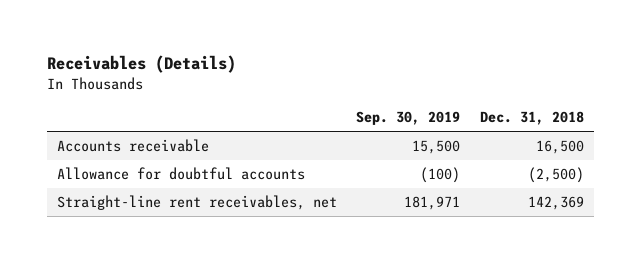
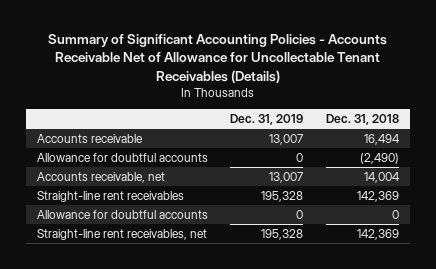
[46,55,236,74] Receivables (Details) -> [47,33,387,83] Summary of Significant Accounting Policies - Accounts Receivable Net of Allowance for Uncollectable Tenant Receivables (Details)
[356,111,461,126] Sep. 30, 2019 -> none
none -> [230,113,304,125] Dec. 31, 2019
[536,140,585,155] 16,500 -> [363,134,400,146] 16,494
[528,167,585,184] (2,500) -> [359,153,399,165] (2,490)
none -> [36,172,165,184] Accounts receivable, net
none -> [36,191,184,203] Straight-line rent receivables
none -> [36,210,208,220] Allowance for doubtful accounts

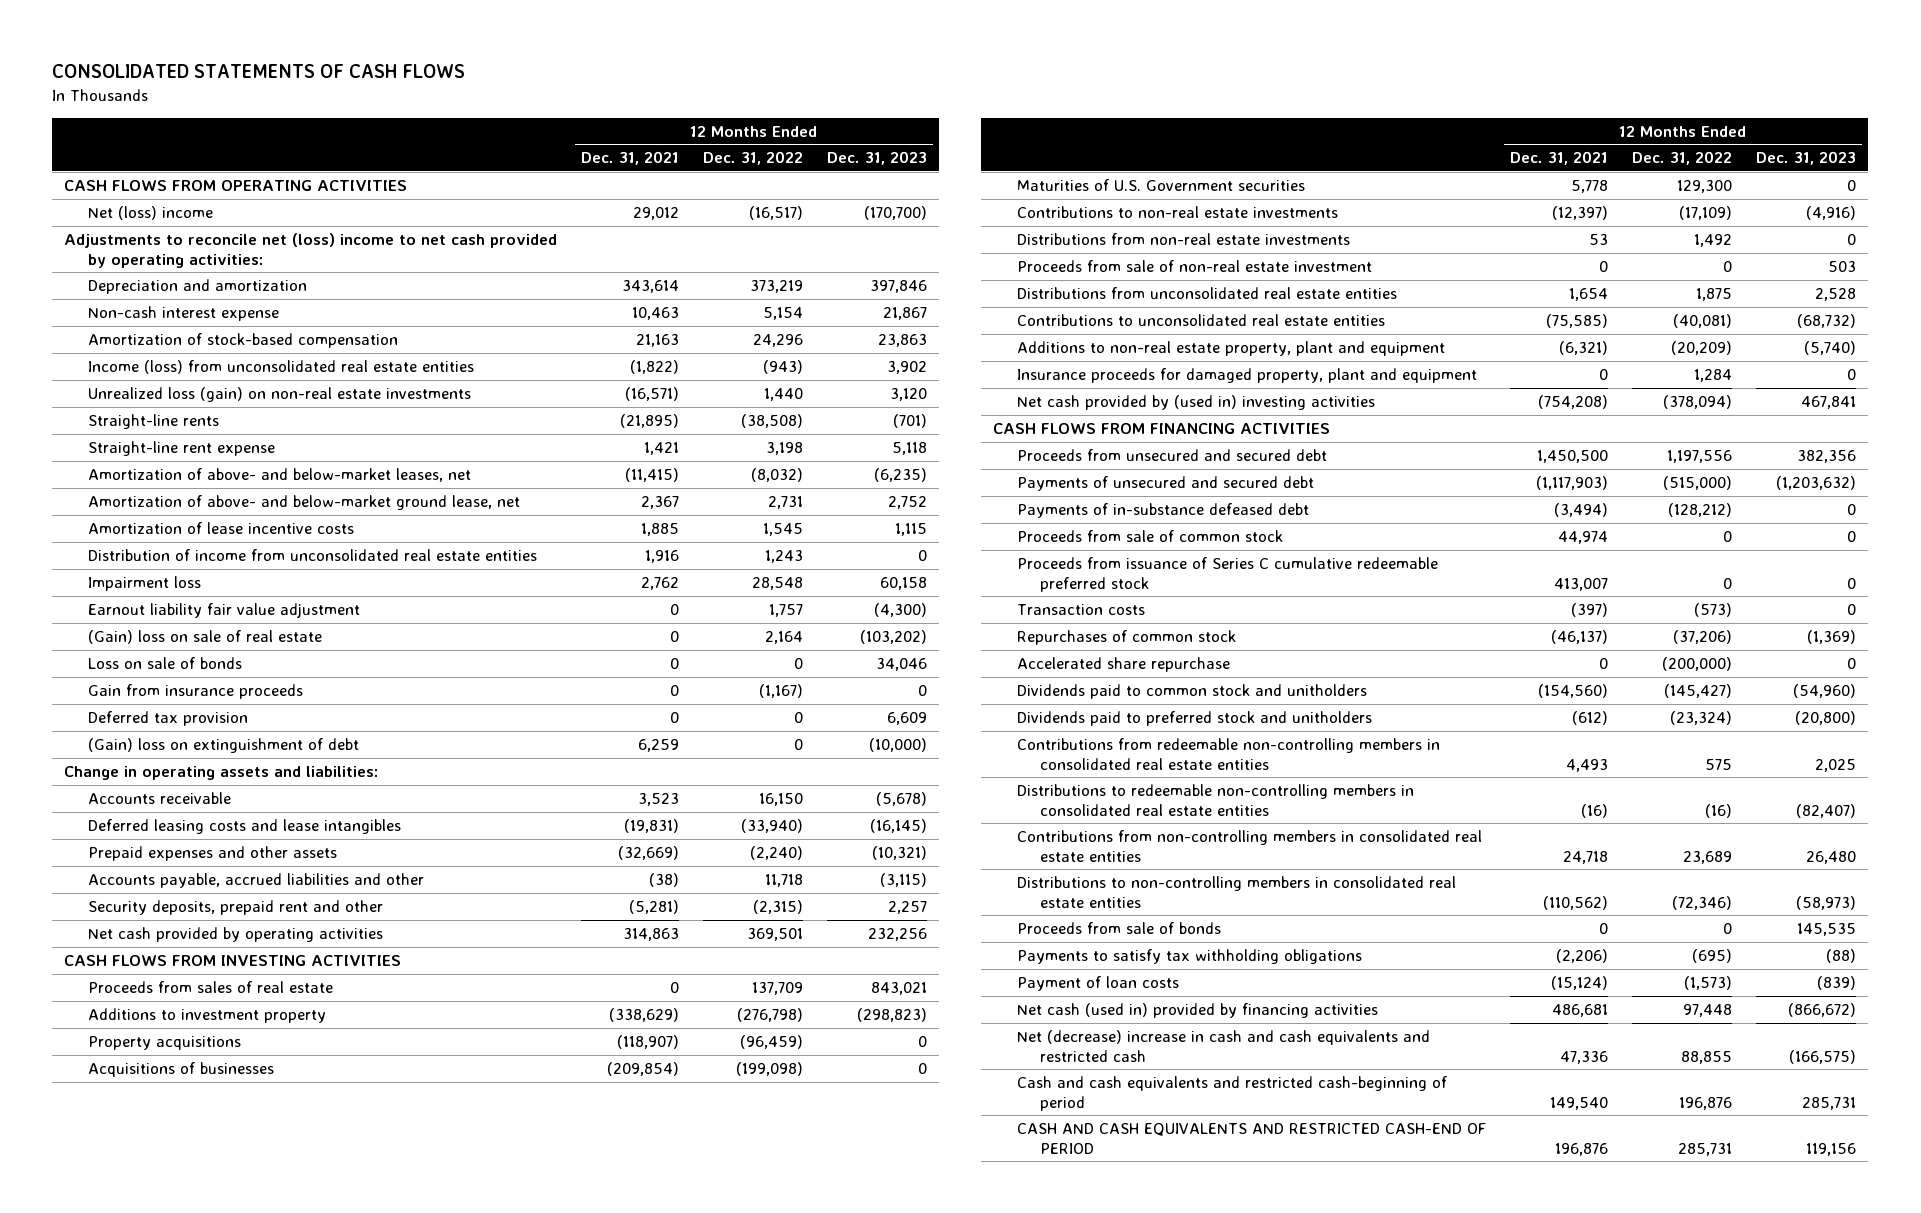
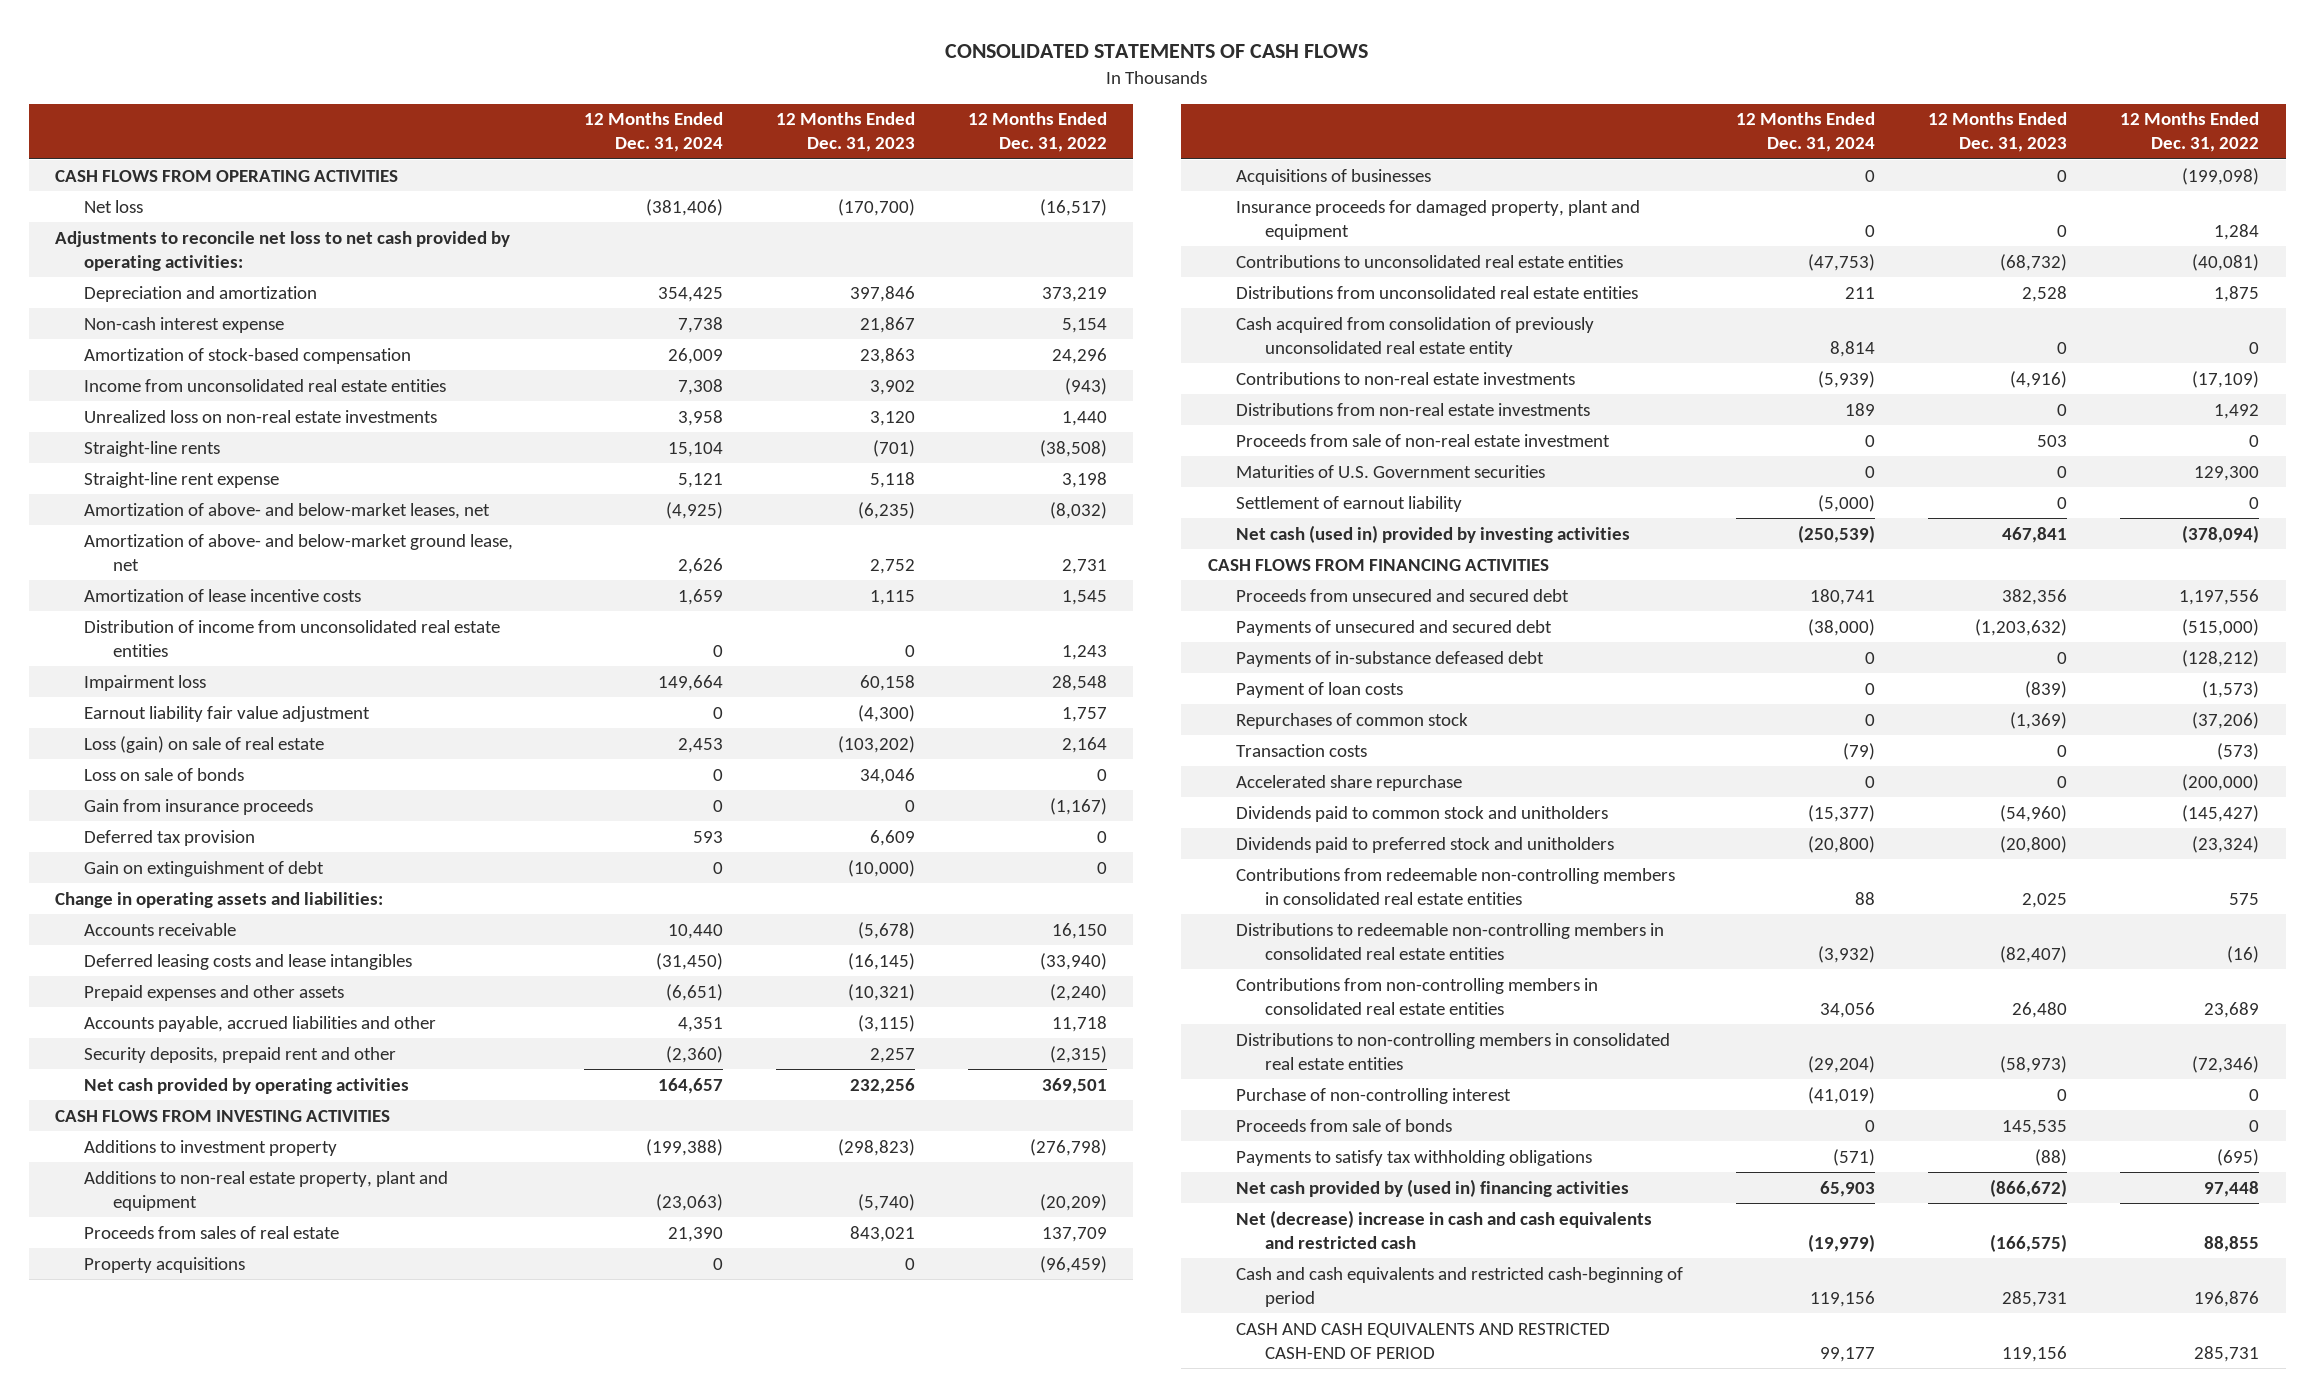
[581,151,680,166] Dec. 31, 2021 -> none
none -> [583,112,723,153] 12 Months Ended Dec. 31, 2024
[87,205,213,220] Net (loss) income -> [83,199,143,213] Net loss
[64,232,558,268] Adjustments to reconcile net (loss) income to net cash provided by operating activities: -> [55,230,511,271] Adjustments to reconcile net loss to net cash provided by operating activities:
[87,359,474,374] Income (loss) from unconsolidated real estate entities -> [83,378,446,392] Income from unconsolidated real estate entities
[87,386,471,402] Unrealized loss (gain) on non-real estate investments -> [83,409,437,423] Unrealized loss on non-real estate investments
[87,629,322,644] (Gain) loss on sale of real estate -> [83,735,324,753] Loss (gain) on sale of real estate
[87,737,359,753] (Gain) loss on extinguishment of debt -> [83,860,324,877] Gain on extinguishment of debt
[1016,340,1445,356] Additions to non-real estate property, plant and equipment -> [83,1170,448,1211] Additions to non-real estate property, plant and equipment
[87,980,333,993] Proceeds from sales of real estate -> [83,1225,339,1239] Proceeds from sales of real estate
[1016,367,1477,383] Insurance proceeds for damaged property, plant and equipment -> [1236,199,1641,240] Insurance proceeds for damaged property, plant and equipment
[1016,313,1385,326] Contributions to unconsolidated real estate entities -> [1236,254,1624,268] Contributions to unconsolidated real estate entities
[1016,286,1397,299] Distributions from unconsolidated real estate entities -> [1236,285,1639,299] Distributions from unconsolidated real estate entities
none -> [1236,316,1595,357] Cash acquired from consolidation of previously unconsolidated real estate entity
[1016,178,1305,191] Maturities of U.S. Government securities -> [1236,464,1546,478] Maturities of U.S. Government securities
none -> [1236,495,1463,512] Settlement of earnout liability
[1016,394,1375,410] Net cash provided by (used in) investing activities -> [1236,524,1631,543] Net cash (used in) provided by investing activities
[1016,529,1283,542] Proceeds from sale of common stock -> none
[1016,556,1438,592] Proceeds from issuance of Series C cumulative redeemable preferred stock -> none
[1016,975,1179,991] Payment of loan costs -> [1236,681,1404,698] Payment of loan costs
[1016,603,1145,615] Transaction costs -> [1236,743,1368,757] Transaction costs
none -> [1236,1087,1512,1104] Purchase of non-controlling interest
[1016,1002,1378,1018] Net cash (used in) provided by financing activities -> [1236,1178,1630,1197] Net cash provided by (used in) financing activities

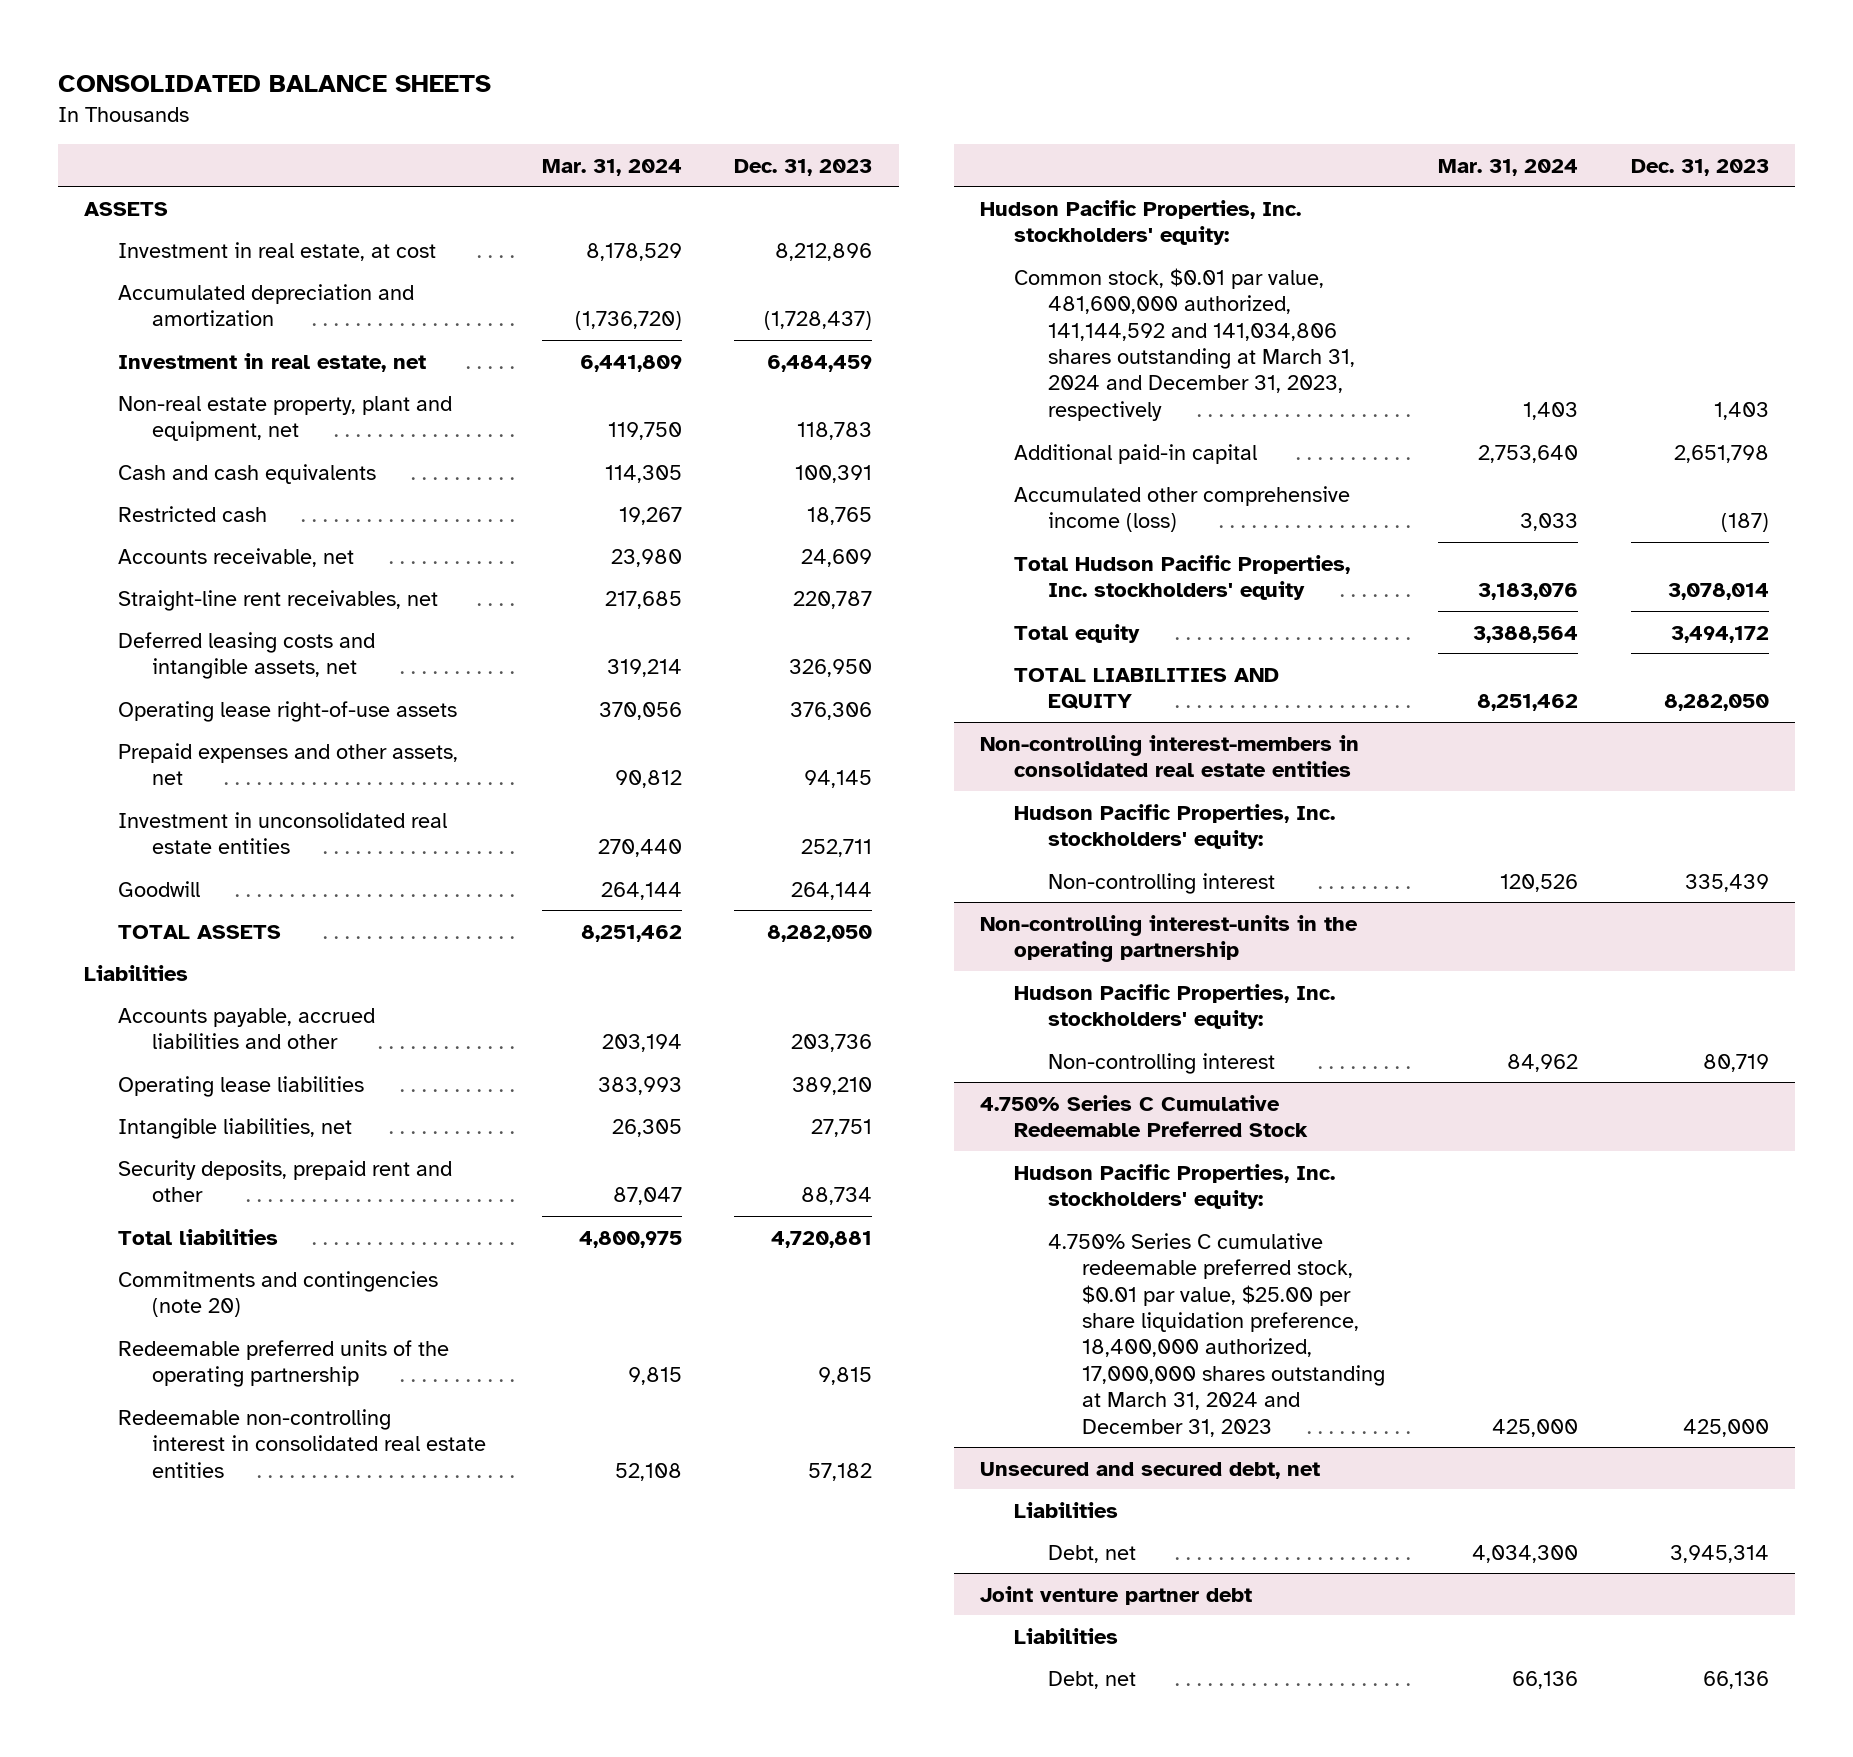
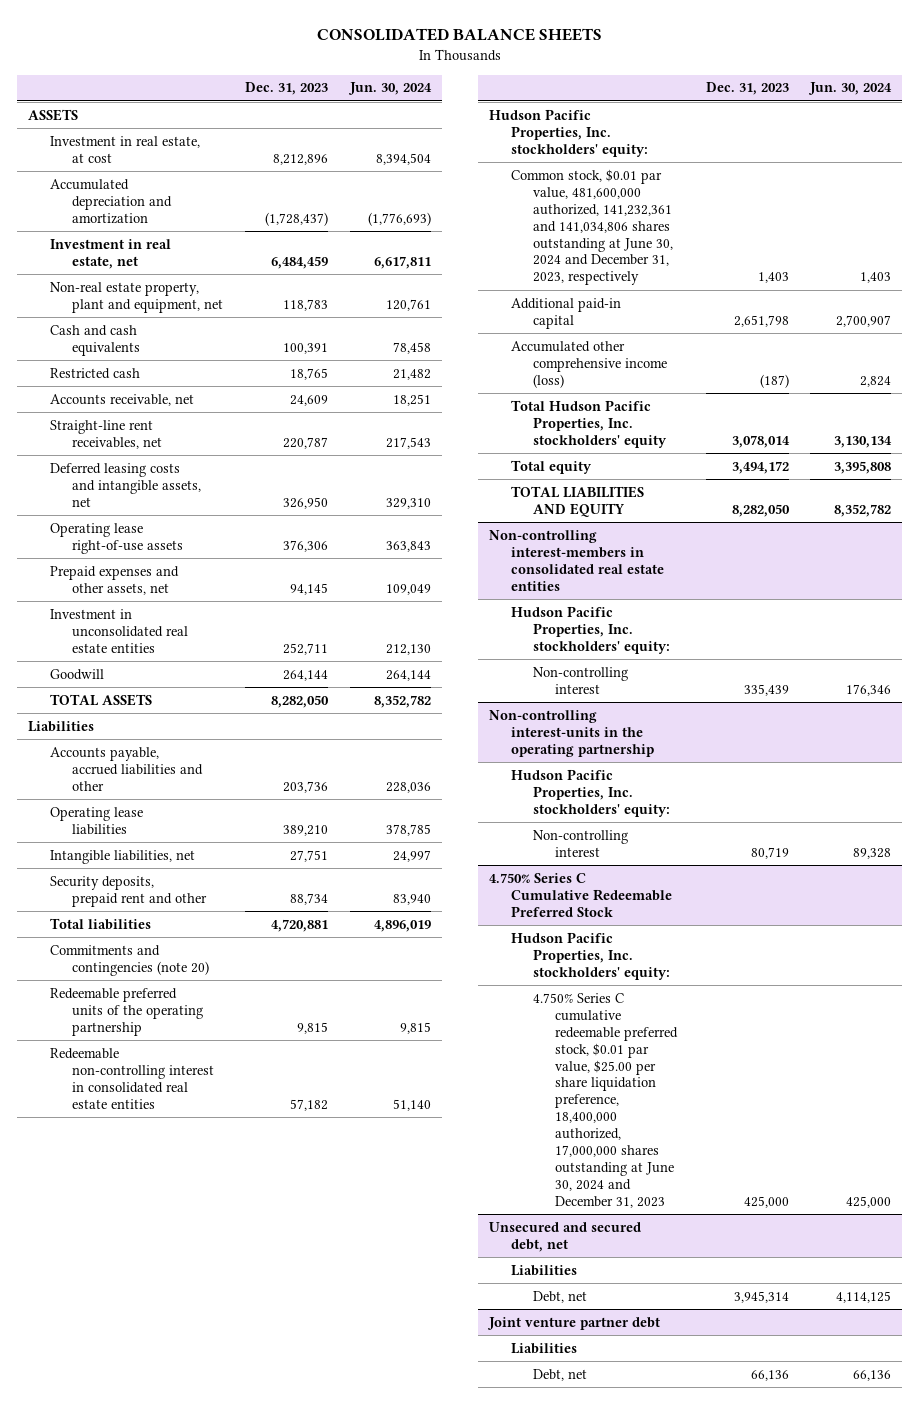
[541,158,682,176] Mar. 31, 2024 -> none
none -> [347,82,432,96] Jun. 30, 2024
[1014,267,1356,421] Common stock, $0.01 par value, 481,600,000 authorized, 141,144,592 and 141,034,806 shares outstanding at March 31, 2024 and December 31, 2023, respectively -> [510,168,673,286] Common stock, $0.01 par value, 481,600,000 authorized, 141,232,361 and 141,034,806 shares outstanding at June 30, 2024 and December 31, 2023, respectively
[1048,1232,1386,1437] 4.750% Series C cumulative redeemable preferred stock, $0.01 par value, $25.00 per share liquidation preference, 18,400,000 authorized, 17,000,000 shares outstanding at March 31, 2024 and December 31, 2023 -> [532,992,678,1209] 4.750% Series C cumulative redeemable preferred stock, $0.01 par value, $25.00 per share liquidation preference, 18,400,000 authorized, 17,000,000 shares outstanding at June 30, 2024 and December 31, 2023

